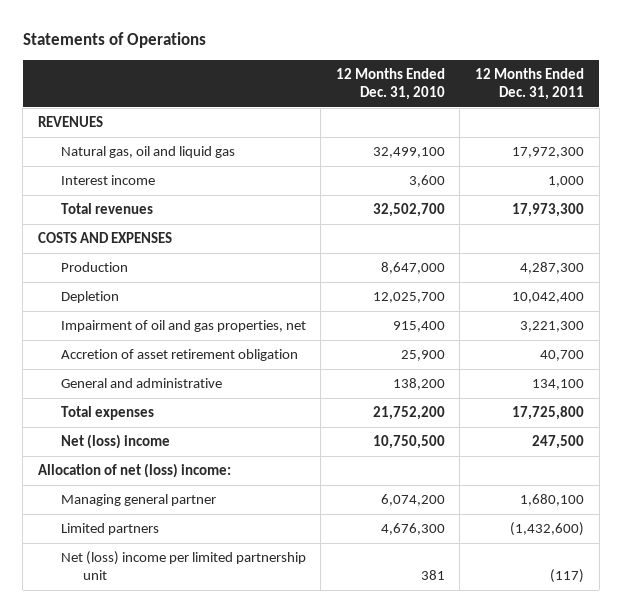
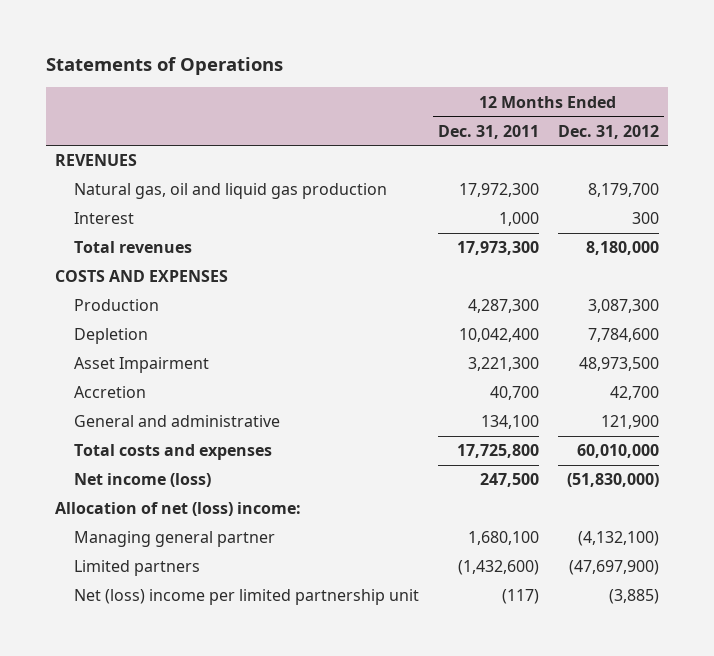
[335,67,445,101] 12 Months Ended Dec. 31, 2010 -> none
none -> [557,124,659,139] Dec. 31, 2012
[60,146,235,159] Natural gas, oil and liquid gas -> [73,183,387,200] Natural gas, oil and liquid gas production
[60,175,155,186] Interest income -> [73,212,134,225] Interest
[60,320,306,333] Impairment of oil and gas properties, net -> [73,357,209,374] Asset Impairment
[60,349,298,362] Accretion of asset retirement obligation -> [73,386,146,399] Accretion
[60,406,154,421] Total expenses -> [73,444,272,461] Total costs and expenses
[60,434,170,450] Net (loss) income -> [73,473,211,488] Net income (loss)

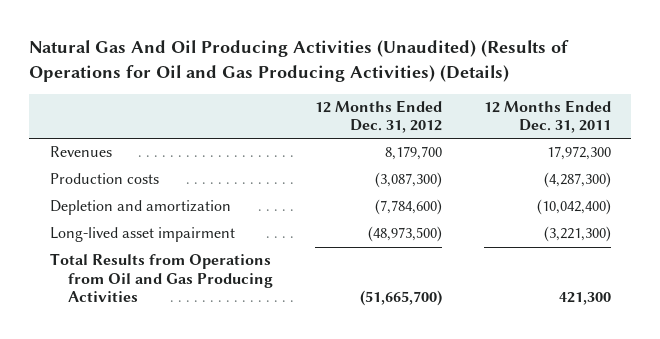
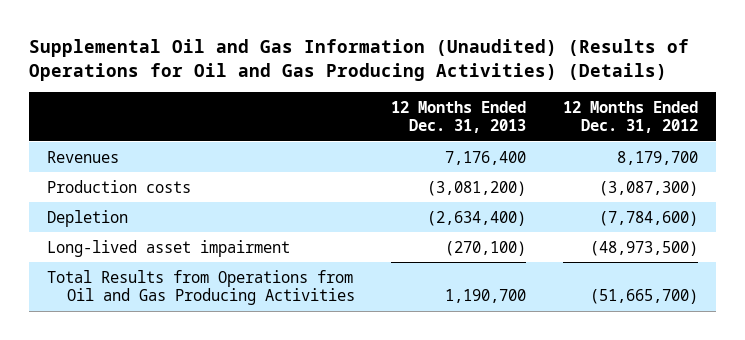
[28,40,569,82] Natural Gas And Oil Producing Activities (Unaudited) (Results of Operations for Oil and Gas Producing Activities) (Details) -> [28,38,689,81] Supplemental Oil and Gas Information (Unaudited) (Results of Operations for Oil and Gas Producing Activities) (Details)
[483,100,611,134] 12 Months Ended Dec. 31, 2011 -> none
none -> [391,100,527,134] 12 Months Ended Dec. 31, 2013
[49,200,231,216] Depletion and amortization -> [46,209,128,227] Depletion

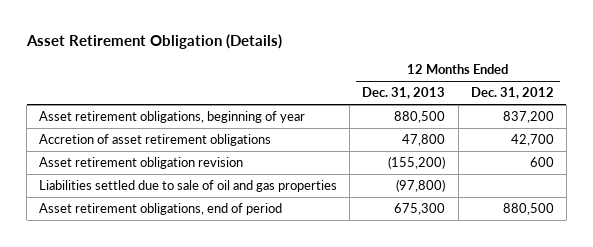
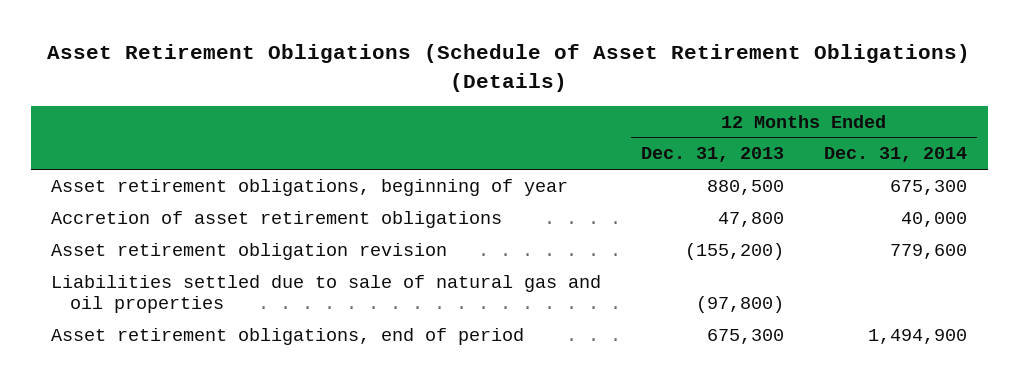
[25,33,282,49] Asset Retirement Obligation (Details) -> [47,44,971,92] Asset Retirement Obligations (Schedule of Asset Retirement Obligations) (Details)
[470,87,554,100] Dec. 31, 2012 -> none
none -> [824,147,968,163] Dec. 31, 2014
[39,179,338,192] Liabilities settled due to sale of oil and gas properties -> [51,274,602,314] Liabilities settled due to sale of natural gas and oil properties

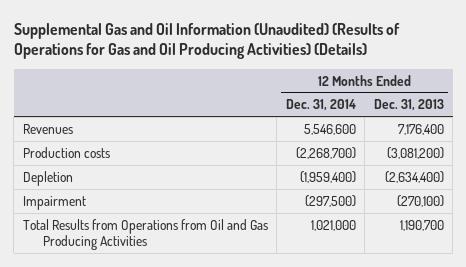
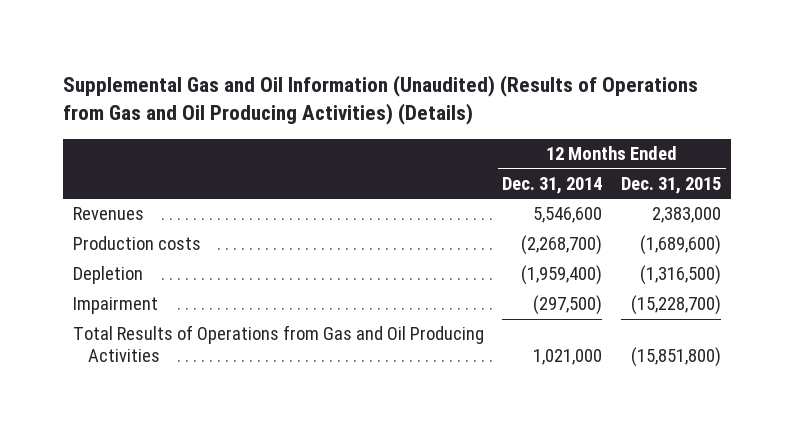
[13,22,400,60] Supplemental Gas and Oil Information (Unaudited) (Results of Operations for Gas and Oil Producing Activities) (Details) -> [63,74,699,126] Supplemental Gas and Oil Information (Unaudited) (Results of Operations from Gas and Oil Producing Activities) (Details)
[373,99,444,112] Dec. 31, 2013 -> none
none -> [621,176,722,194] Dec. 31, 2015
[22,218,268,250] Total Results from Operations from Oil and Gas Producing Activities -> [72,325,484,363] Total Results of Operations from Gas and Oil Producing Activities

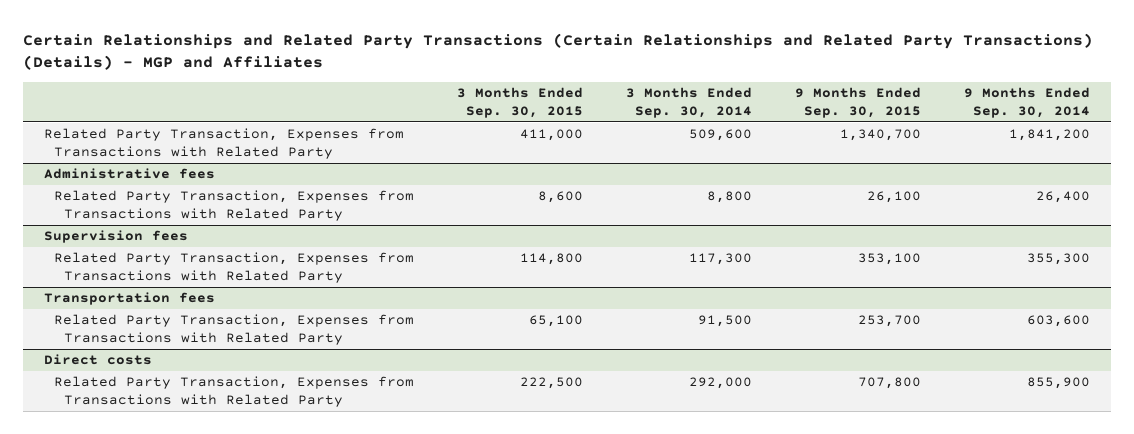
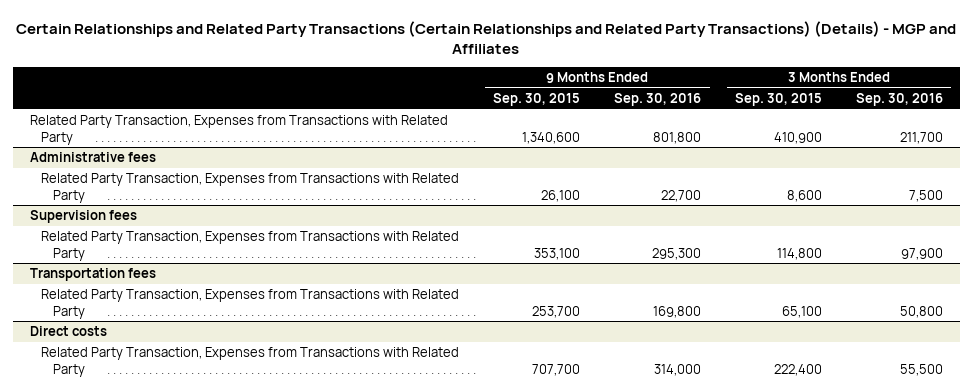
[626,86,753,118] 3 Months Ended Sep. 30, 2014 -> none
[963,86,1090,118] 9 Months Ended Sep. 30, 2014 -> none
none -> [614,93,702,107] Sep. 30, 2016
none -> [855,93,943,107] Sep. 30, 2016
[520,129,584,142] 411,000 -> [773,131,822,144] 410,900
[840,129,922,142] 1,340,700 -> [522,131,581,144] 1,340,600
[520,377,584,390] 222,500 -> [773,363,822,376] 222,400
[858,377,922,390] 707,800 -> [532,363,581,376] 707,700

